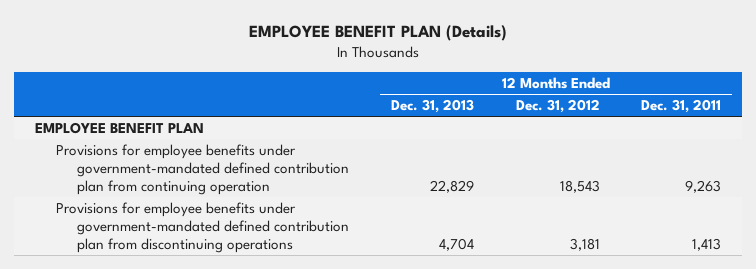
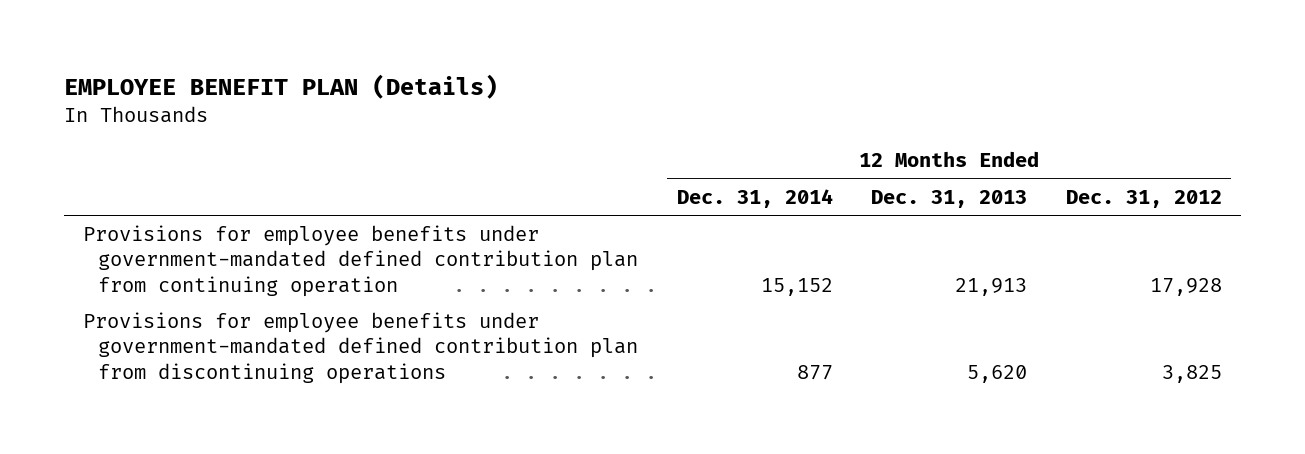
[641,98,722,113] Dec. 31, 2011 -> none
none -> [676,188,833,208] Dec. 31, 2014
[34,121,204,134] EMPLOYEE BENEFIT PLAN -> none
[429,179,474,193] 22,829 -> [955,277,1028,296] 21,913
[559,179,600,193] 18,543 -> [1149,277,1222,296] 17,928
[438,237,474,251] 4,704 -> [967,364,1028,383] 5,620
[569,237,600,251] 3,181 -> [1161,364,1222,383] 3,825

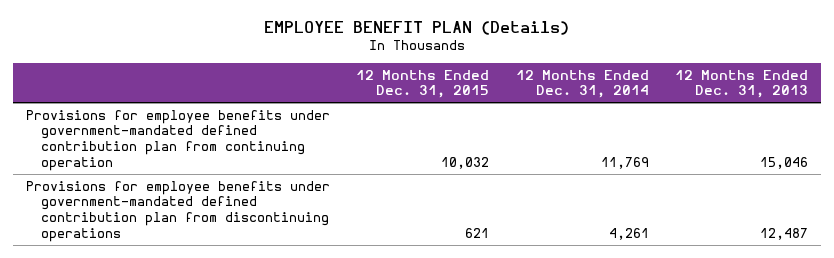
[1065,189,1222,208] Dec. 31, 2012 -> none
none -> [356,69,490,99] 12 Months Ended Dec. 31, 2015
[760,277,833,296] 15,152 -> [600,156,649,169] 11,769
[955,277,1028,296] 21,913 -> [759,156,808,169] 15,046
[796,364,833,380] 877 -> [608,227,649,240] 4,261
[967,364,1028,383] 5,620 -> [759,227,808,240] 12,487

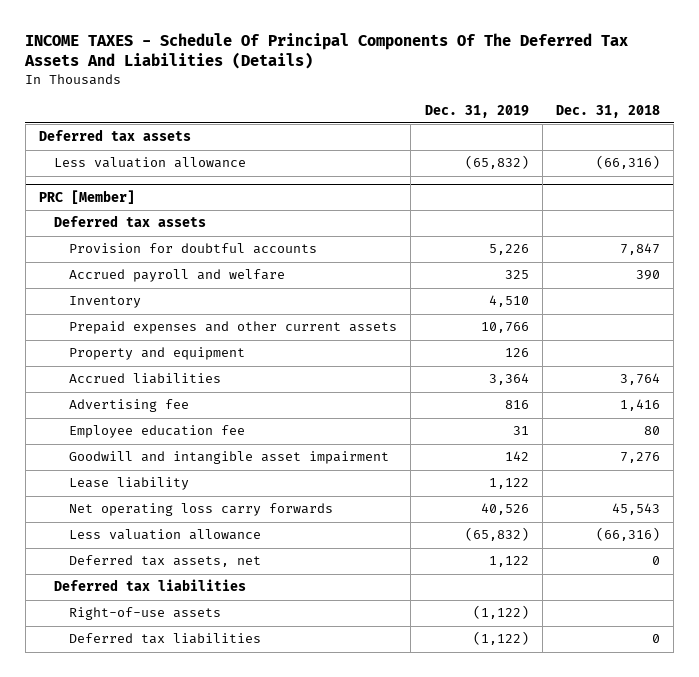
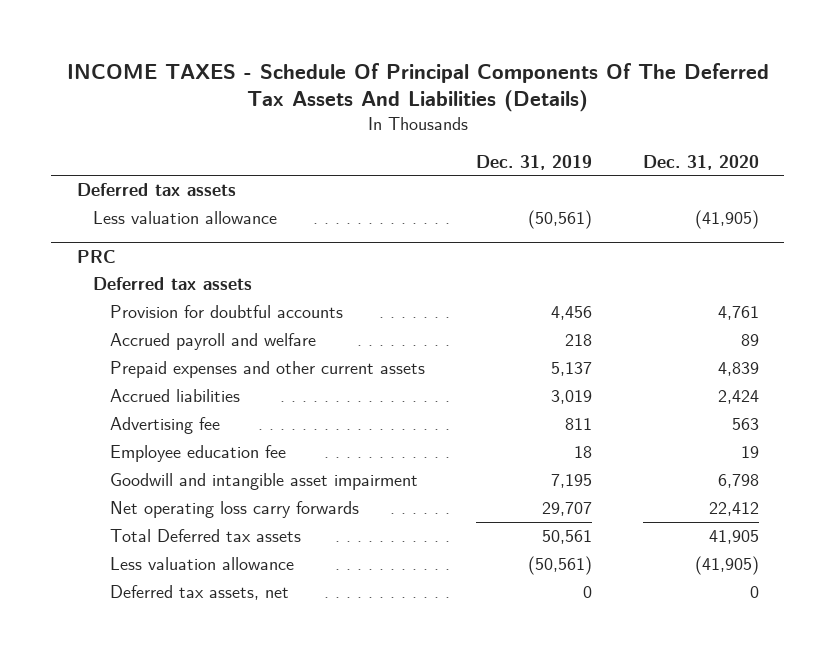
[556,104,661,118] Dec. 31, 2018 -> none
none -> [642,154,759,170] Dec. 31, 2020
[464,155,529,170] (65,832) -> [527,210,592,230] (50,561)
[39,189,136,204] PRC [Member] -> [76,249,116,263] PRC
[68,296,141,309] Inventory -> none
[68,347,245,361] Property and equipment -> none
[68,477,189,491] Lease liability -> none
[53,579,246,592] Deferred tax liabilities -> none
[68,607,221,621] Right-of-use assets -> none
[68,633,261,645] Deferred tax liabilities -> none
[488,244,529,256] 5,226 -> [550,306,592,321] 4,456
[504,270,529,280] 325 -> [564,334,592,347] 218
[480,322,529,334] 10,766 -> [550,362,592,377] 5,137
[488,373,529,386] 3,364 -> [550,390,592,405] 3,019
[504,400,529,410] 816 -> [564,418,592,431] 811
[512,426,529,436] 31 -> [573,446,592,459] 18
[504,451,529,462] 142 -> [550,474,592,489] 7,195
[480,503,529,516] 40,526 -> [541,502,592,517] 29,707
none -> [109,529,301,543] Total Deferred tax assets
[464,527,529,542] (65,832) -> [527,556,592,576] (50,561)
[488,556,529,568] 1,122 -> [582,586,592,599] 0

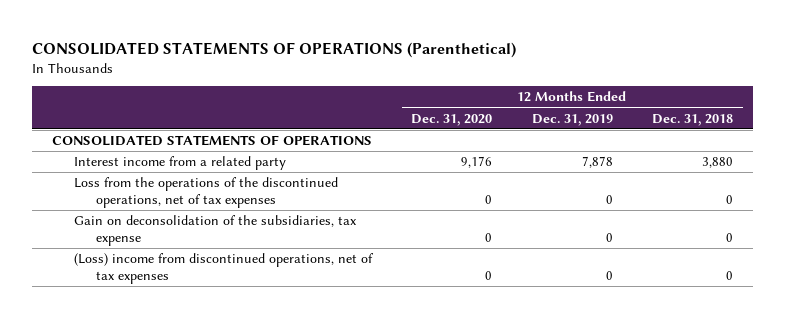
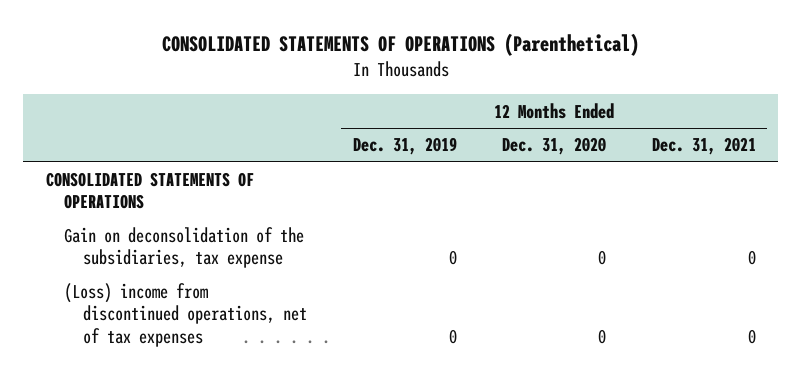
[652,113,734,126] Dec. 31, 2018 -> none
none -> [651,137,756,156] Dec. 31, 2021
[74,156,287,171] Interest income from a related party -> none
[74,177,339,208] Loss from the operations of the discontinued operations, net of tax expenses -> none

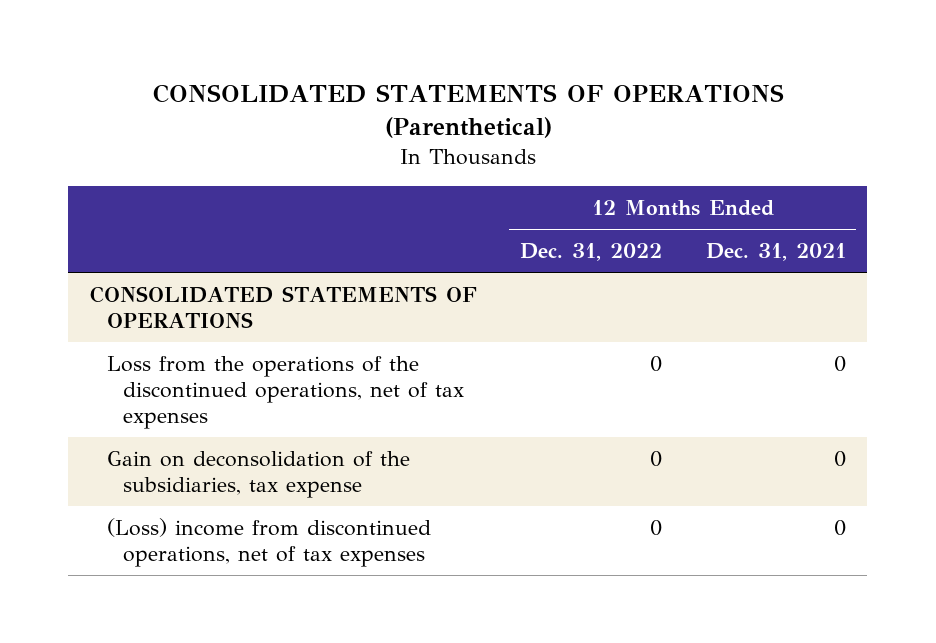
[352,137,457,156] Dec. 31, 2019 -> none
[502,137,607,156] Dec. 31, 2020 -> none
none -> [520,243,663,262] Dec. 31, 2022
none -> [106,355,465,429] Loss from the operations of the discontinued operations, net of tax expenses

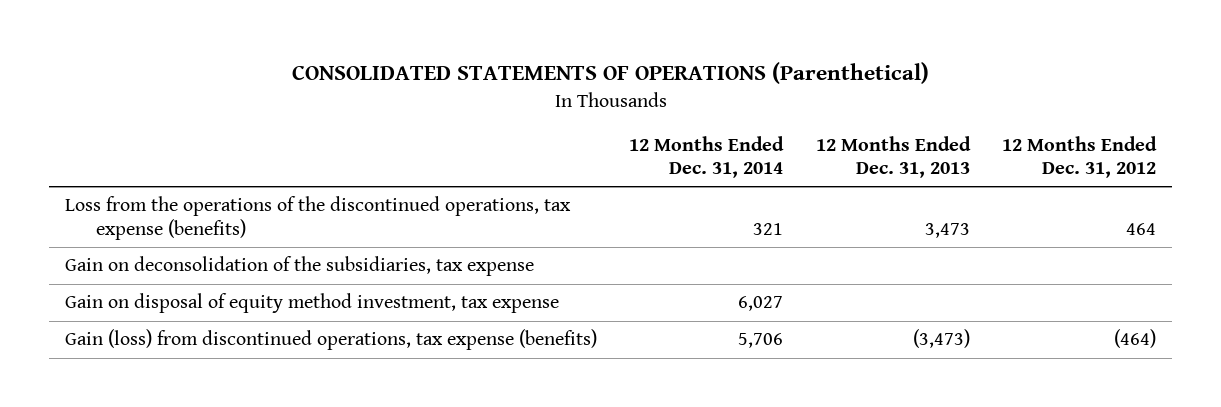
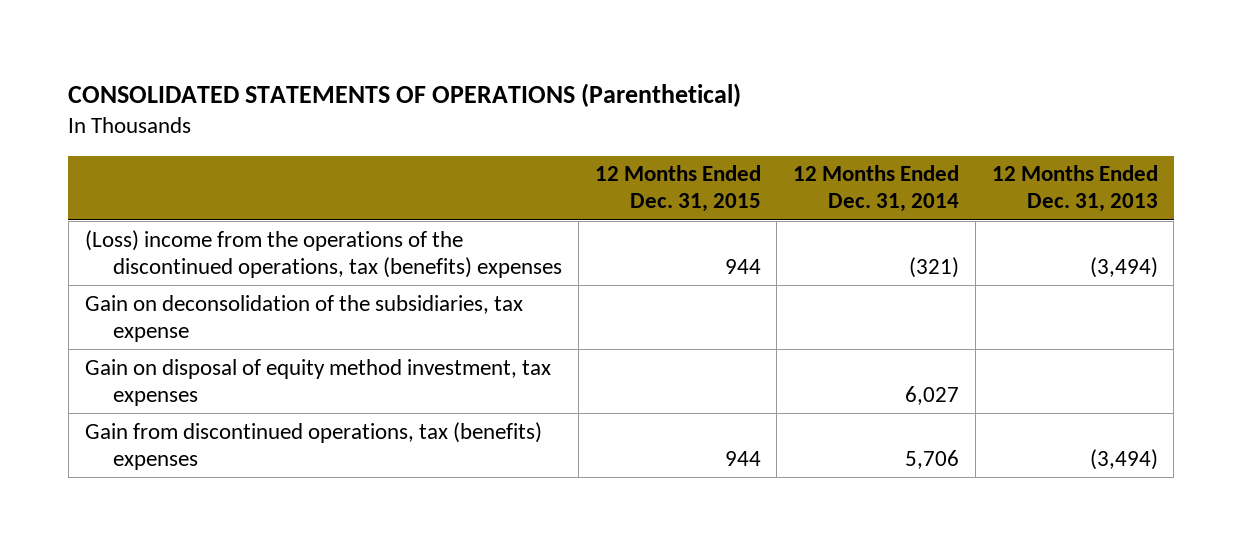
[1001,135,1157,179] 12 Months Ended Dec. 31, 2012 -> none
none -> [594,165,761,213] 12 Months Ended Dec. 31, 2015
[65,196,572,240] Loss from the operations of the discontinued operations, tax expense (benefits) -> [84,229,563,278] (Loss) income from the operations of the discontinued operations, tax (benefits) expenses
[753,222,784,235] 321 -> [909,256,960,278] (321)
[924,222,970,238] 3,473 -> [1089,256,1158,278] (3,494)
[65,293,560,314] Gain on disposal of equity method investment, tax expense -> [84,358,551,406] Gain on disposal of equity method investment, tax expenses
[65,329,598,351] Gain (loss) from discontinued operations, tax expense (benefits) -> [84,421,542,470] Gain from discontinued operations, tax (benefits) expenses
[912,329,970,349] (3,473) -> [1089,448,1158,470] (3,494)

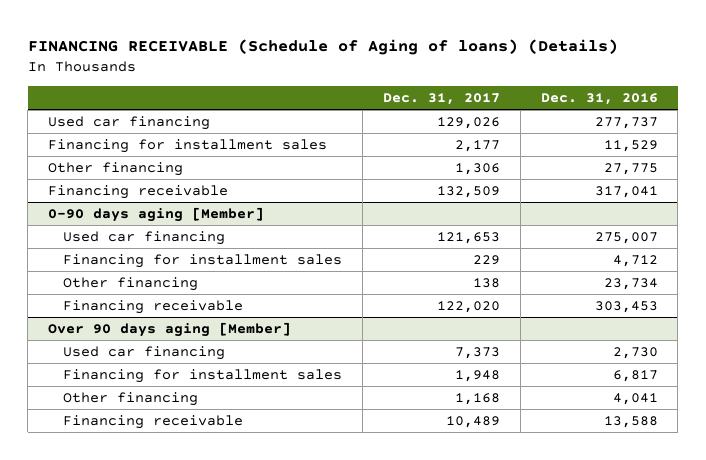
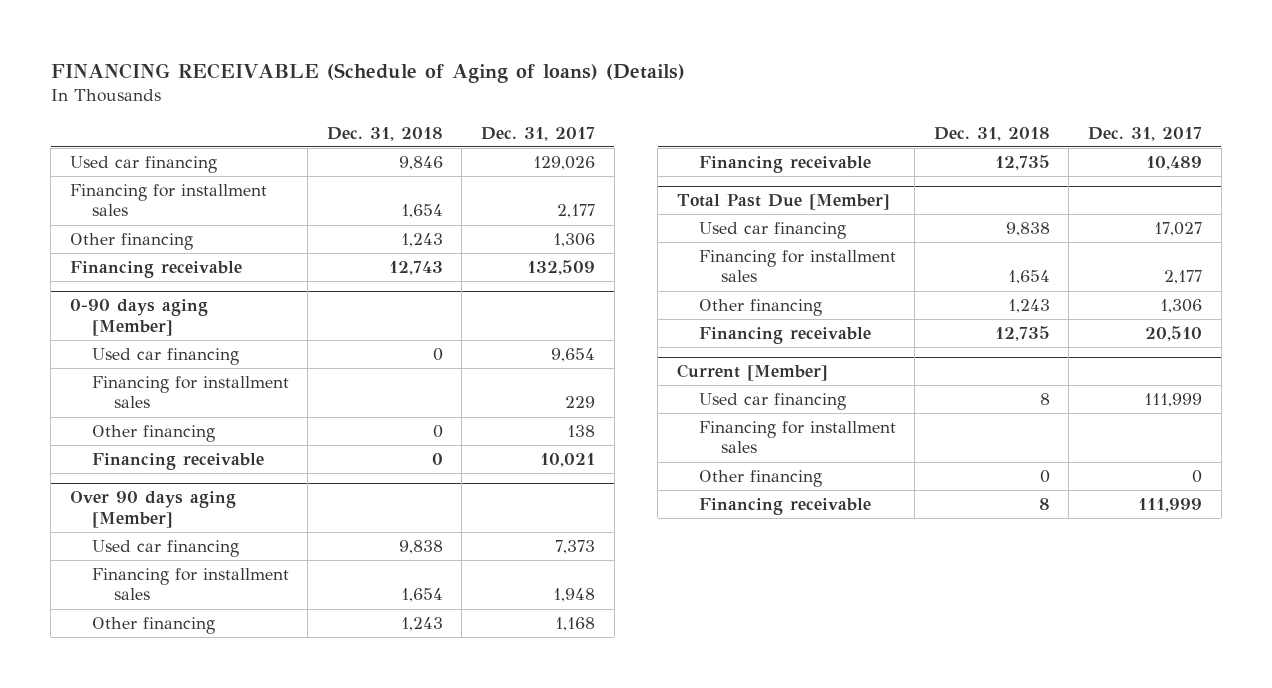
[540,93,658,106] Dec. 31, 2016 -> none
none -> [326,126,443,141] Dec. 31, 2018
[436,231,500,244] 121,653 -> [550,348,595,363] 9,654
[436,300,500,313] 122,020 -> [539,453,595,468] 10,021
none -> [676,194,890,211] Total Past Due [Member]
none -> [698,222,846,240] Used car financing
none -> [698,250,896,283] Financing for installment sales
none -> [698,299,822,317] Other financing
none -> [698,327,871,345] Financing receivable
none -> [676,364,828,382] Current [Member]
none -> [698,393,846,411] Used car financing
none -> [698,421,896,454] Financing for installment sales
none -> [698,470,822,488] Other financing
none -> [698,498,871,516] Financing receivable

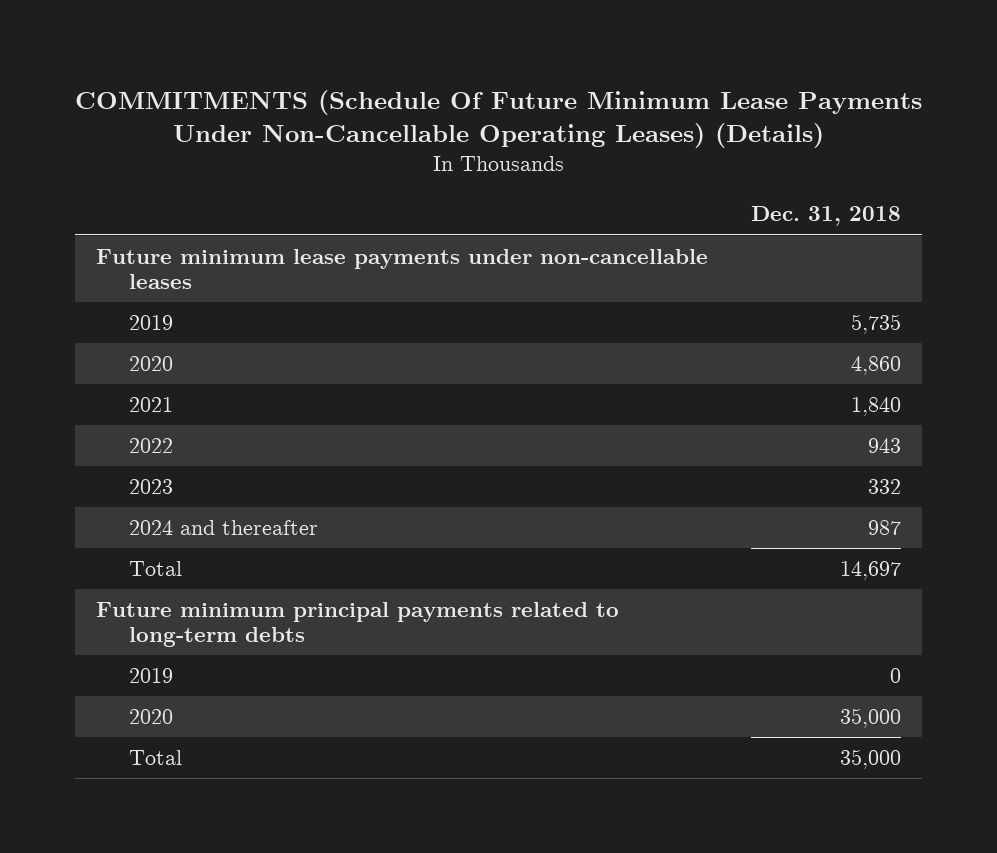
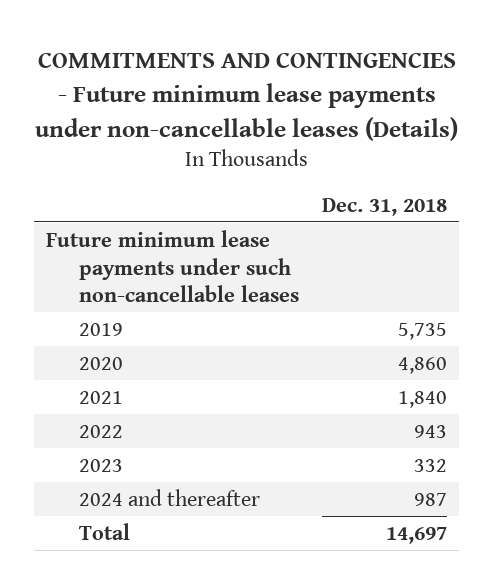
[74,89,922,149] COMMITMENTS (Schedule Of Future Minimum Lease Payments Under Non-Cancellable Operating Leases) (Details) -> [34,52,458,141] COMMITMENTS AND CONTINGENCIES - Future minimum lease payments under non-cancellable leases (Details)
[96,249,709,290] Future minimum lease payments under non-cancellable leases -> [45,229,300,303] Future minimum lease payments under such non-cancellable leases
[96,602,620,648] Future minimum principal payments related to long-term debts -> none
[128,668,173,684] 2019 -> none
[128,709,173,725] 2020 -> none
[128,750,182,766] Total -> none

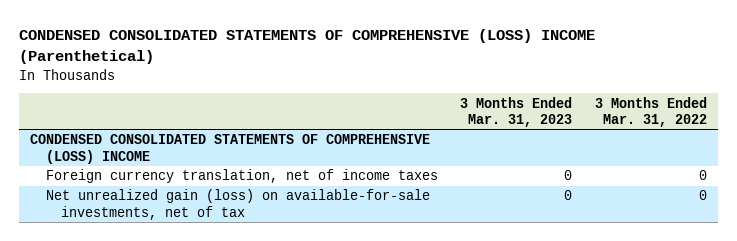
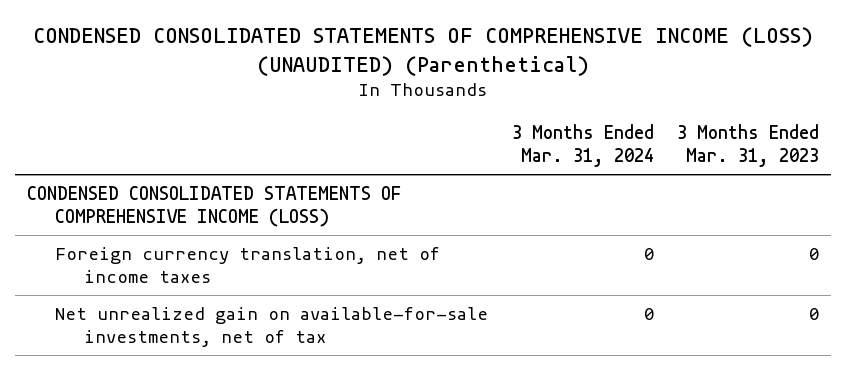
[19,29,596,65] CONDENSED CONSOLIDATED STATEMENTS OF COMPREHENSIVE (LOSS) INCOME (Parenthetical) -> [32,27,813,76] CONDENSED CONSOLIDATED STATEMENTS OF COMPREHENSIVE INCOME (LOSS) (UNAUDITED) (Parenthetical)
[594,96,707,127] 3 Months Ended Mar. 31, 2022 -> none
none -> [511,124,654,168] 3 Months Ended Mar. 31, 2024
[30,134,431,164] CONDENSED CONSOLIDATED STATEMENTS OF COMPREHENSIVE (LOSS) INCOME -> [26,185,401,227] CONDENSED CONSOLIDATED STATEMENTS OF COMPREHENSIVE INCOME (LOSS)
[45,189,430,220] Net unrealized gain (loss) on available-for-sale investments, net of tax -> [55,306,489,347] Net unrealized gain on available-for-sale investments, net of tax

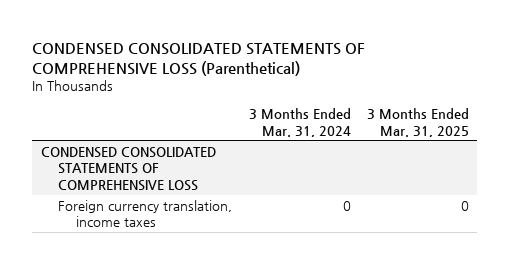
[32,27,813,76] CONDENSED CONSOLIDATED STATEMENTS OF COMPREHENSIVE INCOME (LOSS) (UNAUDITED) (Parenthetical) -> [32,42,366,76] CONDENSED CONSOLIDATED STATEMENTS OF COMPREHENSIVE LOSS (Parenthetical)
[677,124,820,168] 3 Months Ended Mar. 31, 2023 -> none
none -> [366,107,469,137] 3 Months Ended Mar. 31, 2025
[55,306,489,347] Net unrealized gain on available-for-sale investments, net of tax -> none
[26,185,401,227] CONDENSED CONSOLIDATED STATEMENTS OF COMPREHENSIVE INCOME (LOSS) -> [40,146,216,192] CONDENSED CONSOLIDATED STATEMENTS OF COMPREHENSIVE LOSS
[55,246,441,283] Foreign currency translation, net of income taxes -> [58,199,233,228] Foreign currency translation, income taxes

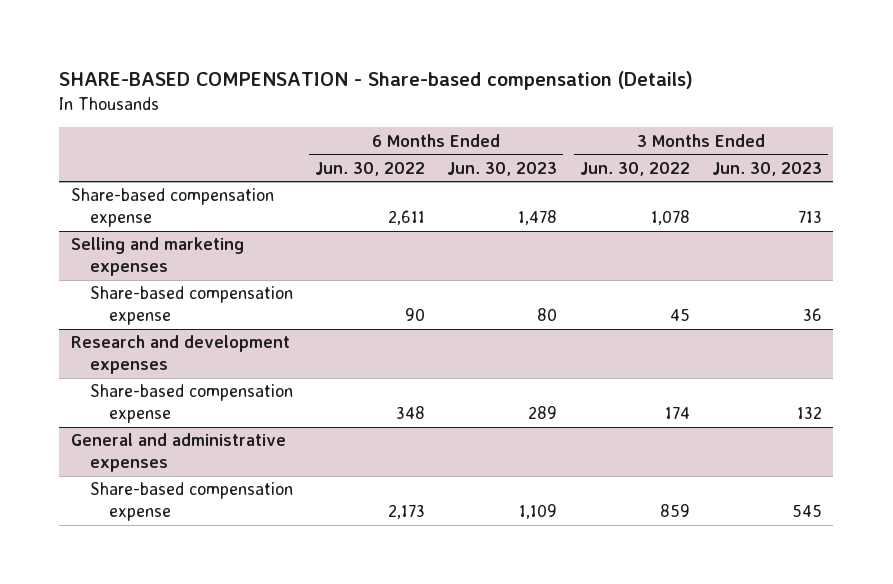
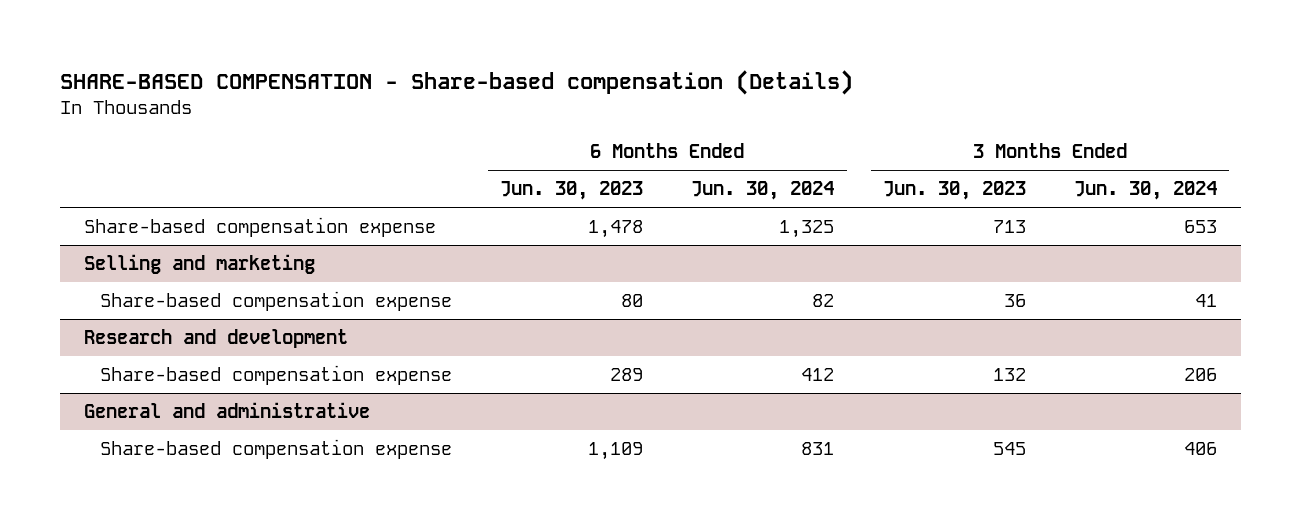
[315,161,426,176] Jun. 30, 2022 -> none
[579,161,690,176] Jun. 30, 2022 -> none
none -> [691,181,835,201] Jun. 30, 2024
none -> [1073,181,1217,201] Jun. 30, 2024
[70,237,244,277] Selling and marketing expenses -> [84,254,316,275] Selling and marketing
[70,335,290,375] Research and development expenses -> [84,329,349,349] Research and development
[70,433,286,473] General and administrative expenses -> [84,402,371,419] General and administrative

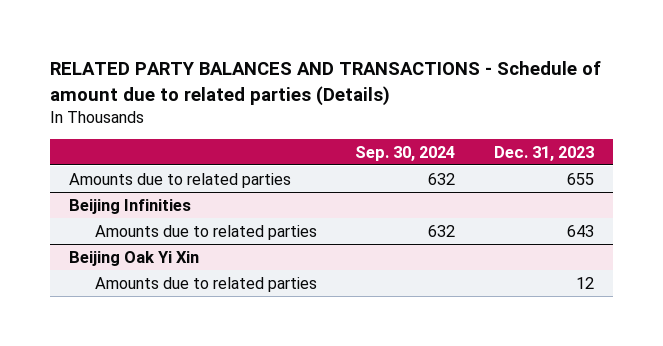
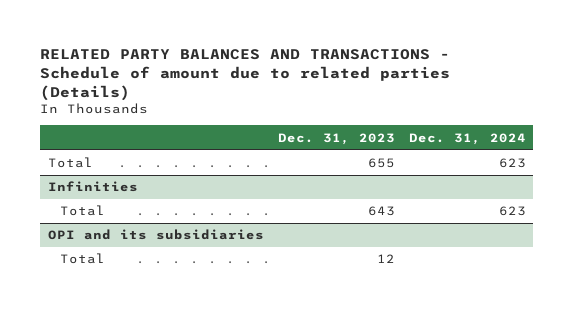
[355,145,456,161] Sep. 30, 2024 -> none
none -> [409,132,527,145] Dec. 31, 2024
[69,172,292,188] Amounts due to related parties -> [47,157,93,169] Total
[69,198,192,214] Beijing Infinities -> [47,181,138,193] Infinities
[94,224,317,240] Amounts due to related parties -> [59,205,105,217] Total
[69,250,200,266] Beijing Oak Yi Xin -> [47,229,264,241] OPI and its subsidiaries
[94,276,317,292] Amounts due to related parties -> [59,253,105,265] Total

